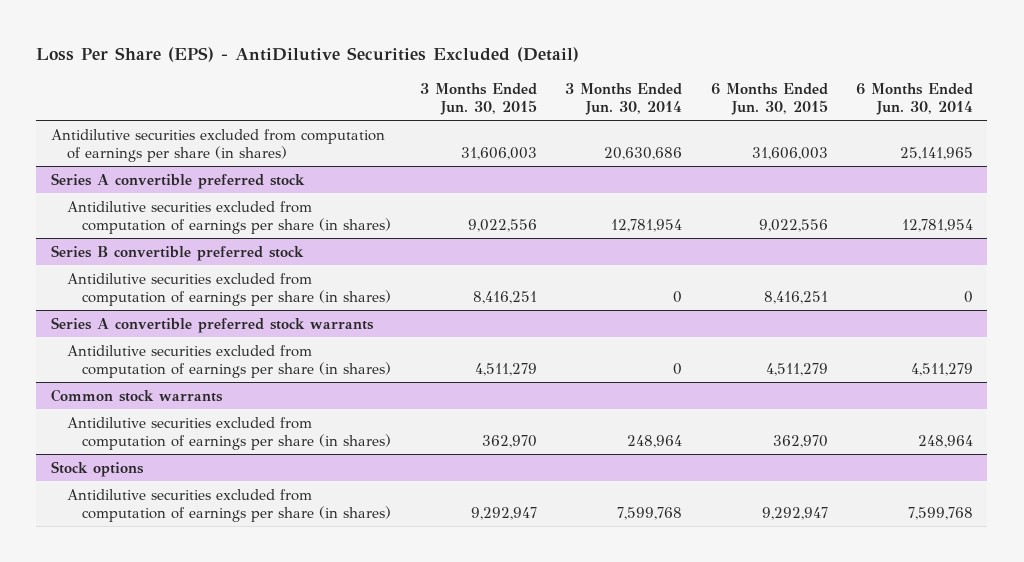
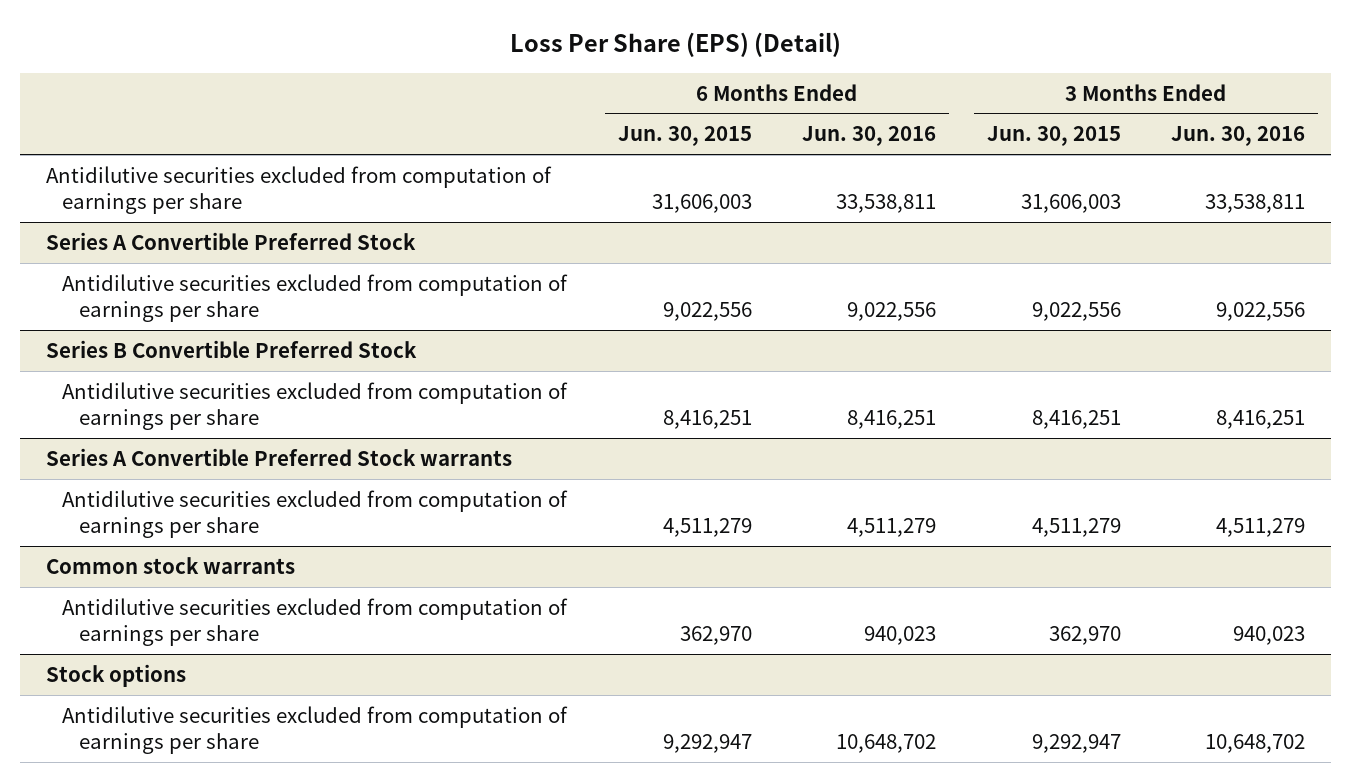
[36,47,580,63] Loss Per Share (EPS) - AntiDilutive Securities Excluded (Detail) -> [509,32,841,58] Loss Per Share (EPS) (Detail)
[565,83,683,116] 3 Months Ended Jun. 30, 2014 -> none
[856,83,974,116] 6 Months Ended Jun. 30, 2014 -> none
none -> [802,126,937,147] Jun. 30, 2016
none -> [1171,126,1306,147] Jun. 30, 2016
[50,128,385,162] Antidilutive securities excluded from computation of earnings per share (in shares) -> [45,165,552,215] Antidilutive securities excluded from computation of earnings per share
[50,172,305,189] Series A convertible preferred stock -> [45,231,416,250] Series A Convertible Preferred Stock
[66,200,392,234] Antidilutive securities excluded from computation of earnings per share (in shares) -> [62,273,569,323] Antidilutive securities excluded from computation of earnings per share
[50,244,304,261] Series B convertible preferred stock -> [45,339,417,358] Series B Convertible Preferred Stock
[66,272,392,306] Antidilutive securities excluded from computation of earnings per share (in shares) -> [62,381,569,431] Antidilutive securities excluded from computation of earnings per share
[50,316,374,333] Series A convertible preferred stock warrants -> [45,447,512,466] Series A Convertible Preferred Stock warrants
[66,344,392,378] Antidilutive securities excluded from computation of earnings per share (in shares) -> [62,489,569,539] Antidilutive securities excluded from computation of earnings per share
[66,416,392,450] Antidilutive securities excluded from computation of earnings per share (in shares) -> [62,597,569,647] Antidilutive securities excluded from computation of earnings per share
[66,488,392,522] Antidilutive securities excluded from computation of earnings per share (in shares) -> [62,705,569,755] Antidilutive securities excluded from computation of earnings per share

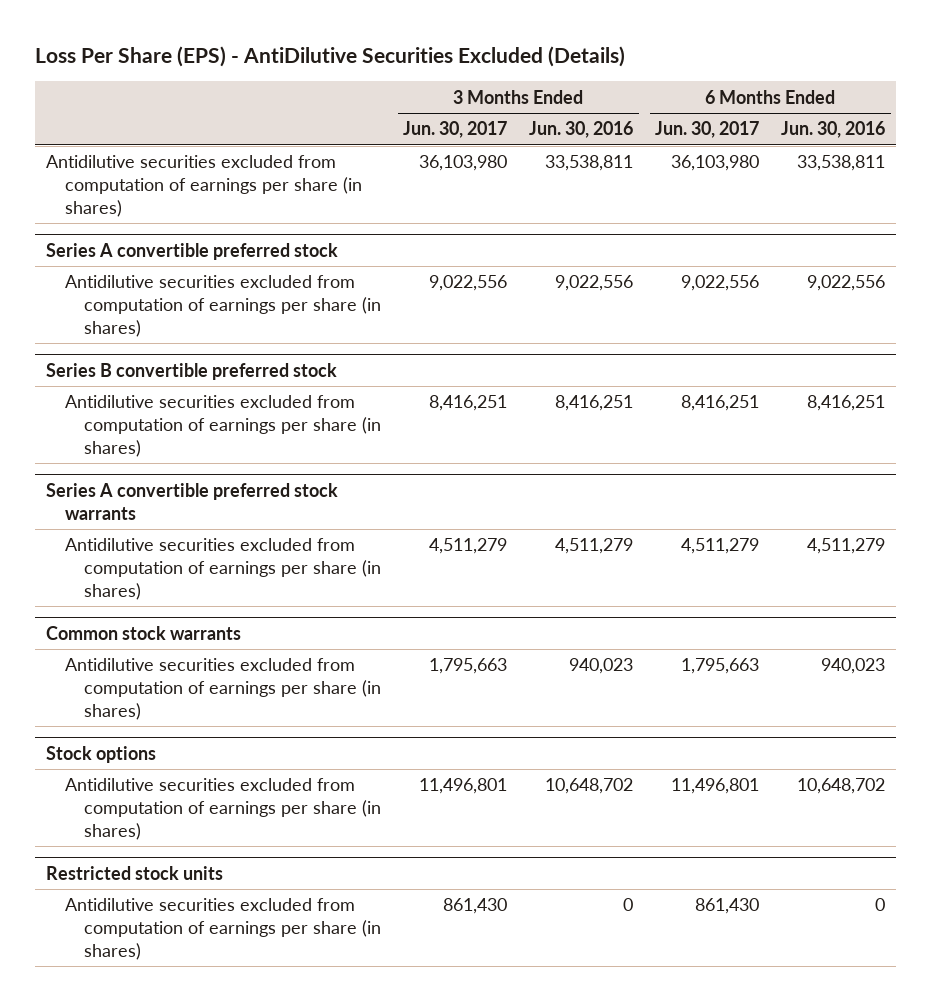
[509,32,841,58] Loss Per Share (EPS) (Detail) -> [34,46,625,68] Loss Per Share (EPS) - AntiDilutive Securities Excluded (Details)
[617,126,752,147] Jun. 30, 2015 -> none
[986,126,1121,147] Jun. 30, 2015 -> none
none -> [403,121,508,139] Jun. 30, 2017
none -> [655,121,760,139] Jun. 30, 2017
[45,165,552,215] Antidilutive securities excluded from computation of earnings per share -> [45,155,362,217] Antidilutive securities excluded from computation of earnings per share (in shares)
[45,231,416,250] Series A Convertible Preferred Stock -> [45,242,338,260] Series A convertible preferred stock
[62,273,569,323] Antidilutive securities excluded from computation of earnings per share -> [64,275,382,337] Antidilutive securities excluded from computation of earnings per share (in shares)
[45,339,417,358] Series B Convertible Preferred Stock -> [45,362,337,380] Series B convertible preferred stock
[62,381,569,431] Antidilutive securities excluded from computation of earnings per share -> [64,395,382,457] Antidilutive securities excluded from computation of earnings per share (in shares)
[45,447,512,466] Series A Convertible Preferred Stock warrants -> [45,482,338,520] Series A convertible preferred stock warrants
[62,489,569,539] Antidilutive securities excluded from computation of earnings per share -> [64,538,382,600] Antidilutive securities excluded from computation of earnings per share (in shares)
[62,597,569,647] Antidilutive securities excluded from computation of earnings per share -> [64,658,382,720] Antidilutive securities excluded from computation of earnings per share (in shares)
[62,705,569,755] Antidilutive securities excluded from computation of earnings per share -> [64,778,382,840] Antidilutive securities excluded from computation of earnings per share (in shares)
none -> [45,865,223,880] Restricted stock units
none -> [64,898,382,960] Antidilutive securities excluded from computation of earnings per share (in shares)

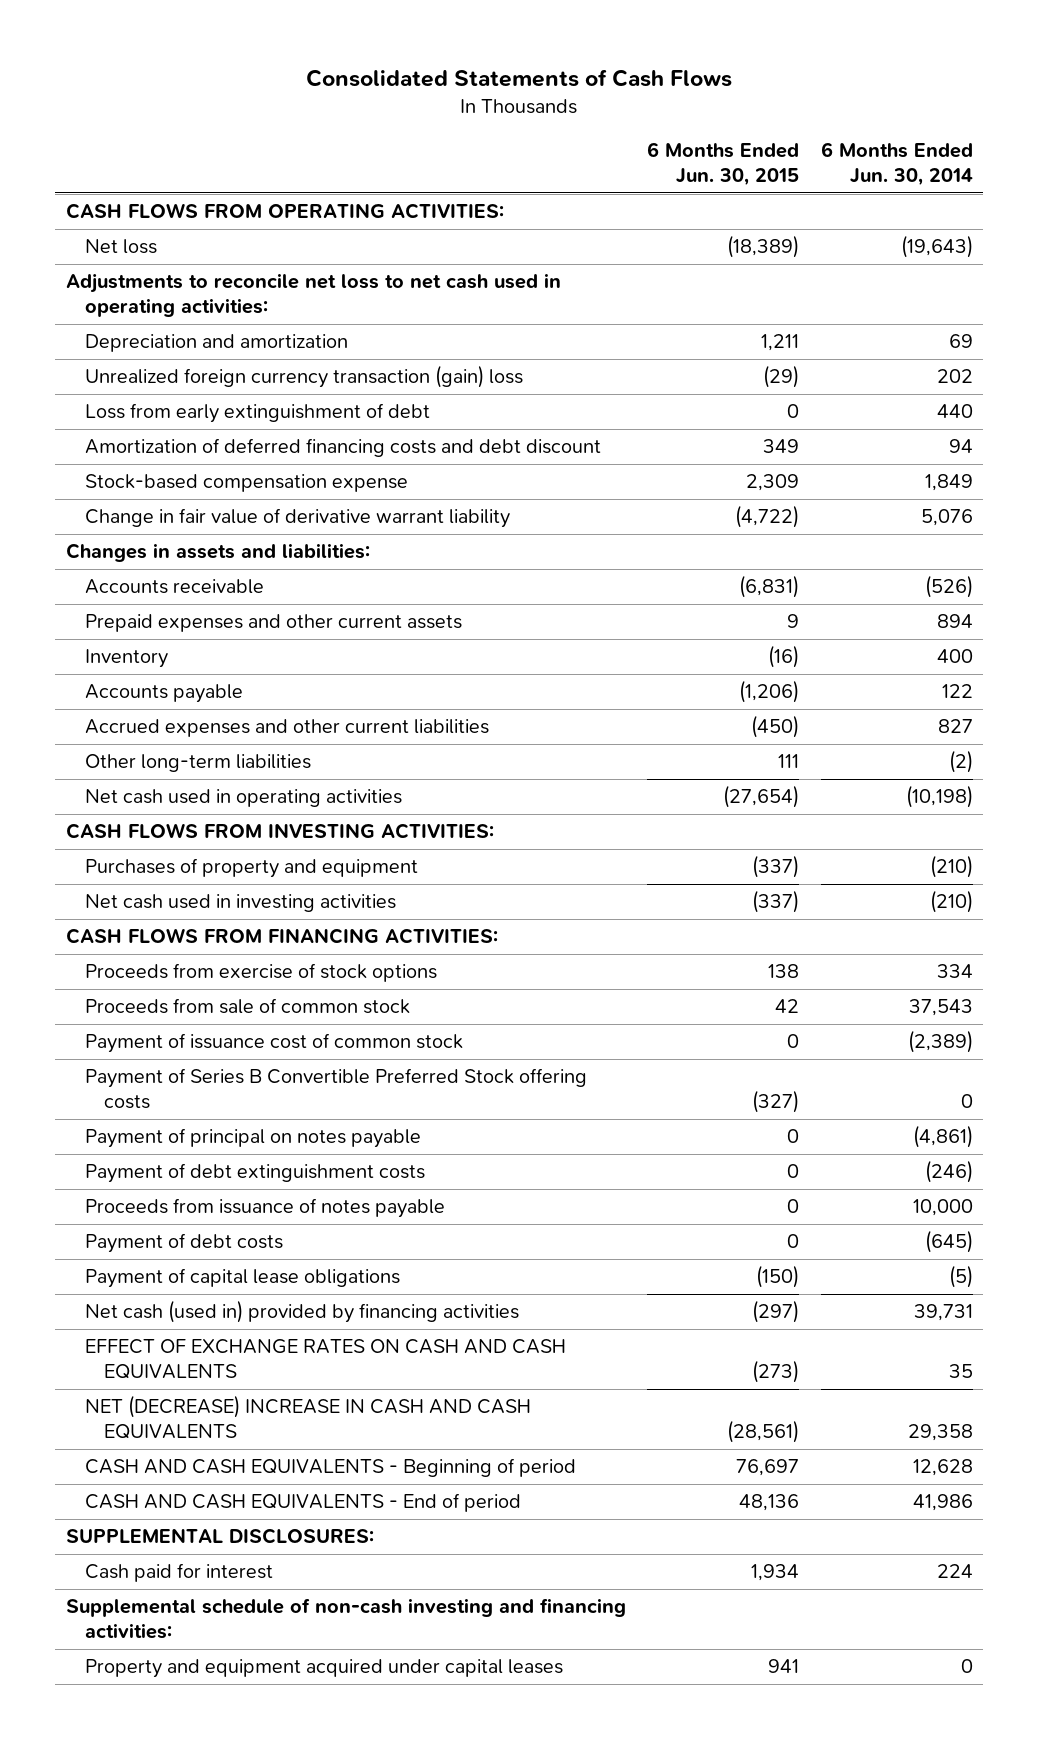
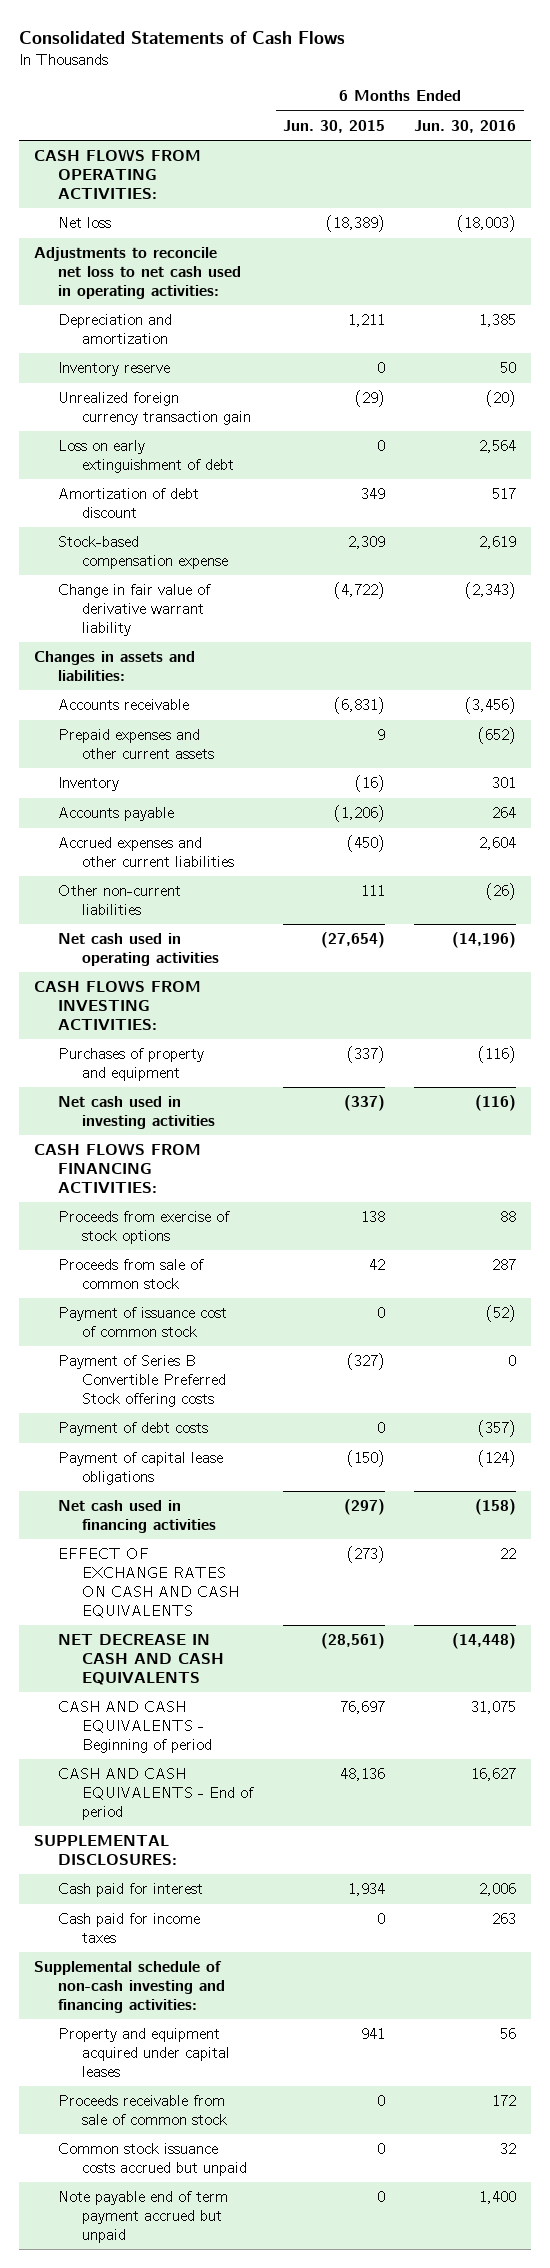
[820,141,973,186] 6 Months Ended Jun. 30, 2014 -> none
none -> [414,119,517,133] Jun. 30, 2016
none -> [58,362,171,377] Inventory reserve
[84,365,523,389] Unrealized foreign currency transaction (gain) loss -> [58,392,252,426] Unrealized foreign currency transaction gain
[84,403,430,424] Loss from early extinguishment of debt -> [58,440,235,474] Loss on early extinguishment of debt
[84,438,601,458] Amortization of deferred financing costs and debt discount -> [58,488,200,519] Amortization of debt discount
[84,754,311,773] Other long-term liabilities -> [58,885,182,916] Other non-current liabilities
[84,1128,421,1149] Payment of principal on notes payable -> none
[84,1163,425,1184] Payment of debt extinguishment costs -> none
[84,1198,445,1219] Proceeds from issuance of notes payable -> none
[84,1300,519,1324] Net cash (used in) provided by financing activities -> [58,1500,217,1534] Net cash used in financing activities
[84,1395,531,1440] NET (DECREASE) INCREASE IN CASH AND CASH EQUIVALENTS -> [58,1634,225,1685] NET DECREASE IN CASH AND CASH EQUIVALENTS
none -> [58,1913,201,1944] Cash paid for income taxes
none -> [58,2095,228,2126] Proceeds receivable from sale of common stock
none -> [58,2143,248,2177] Common stock issuance costs accrued but unpaid
none -> [58,2191,229,2243] Note payable end of term payment accrued but unpaid

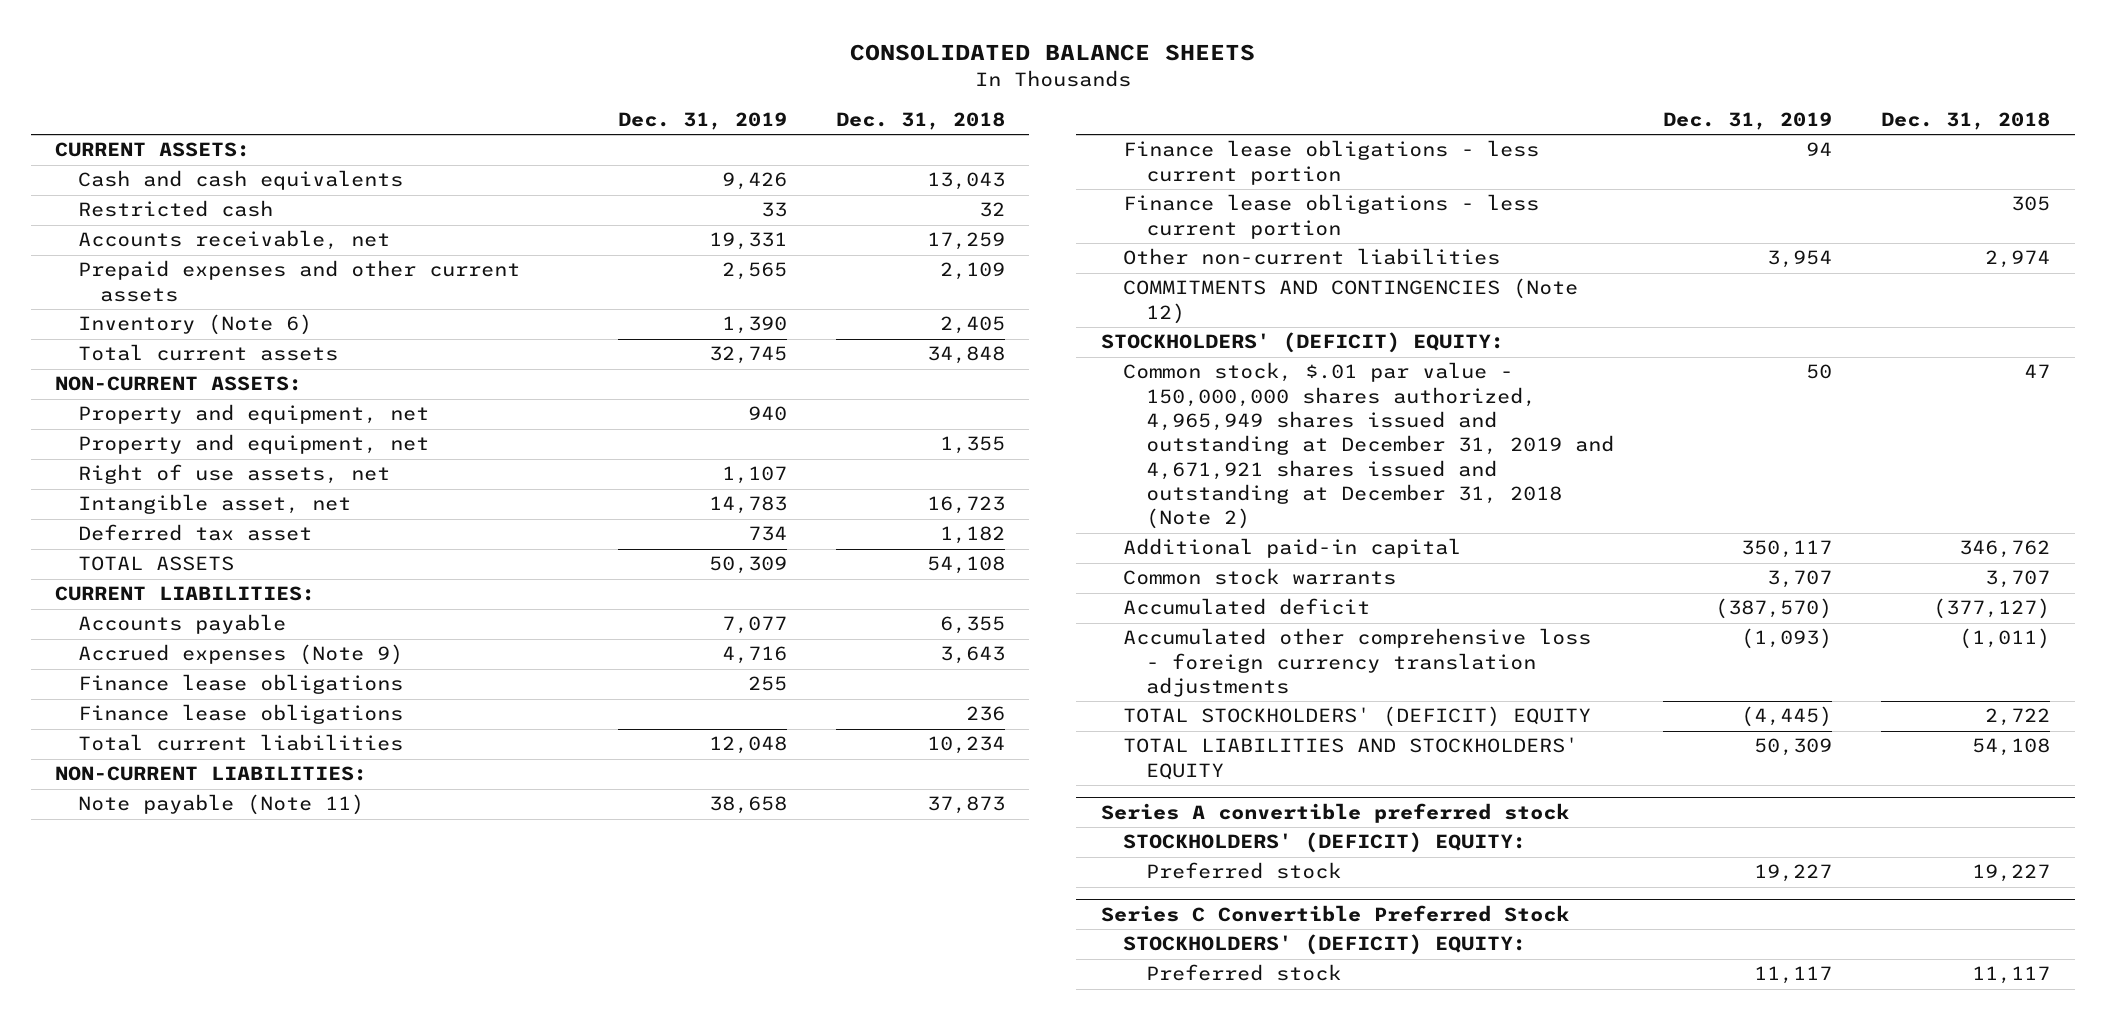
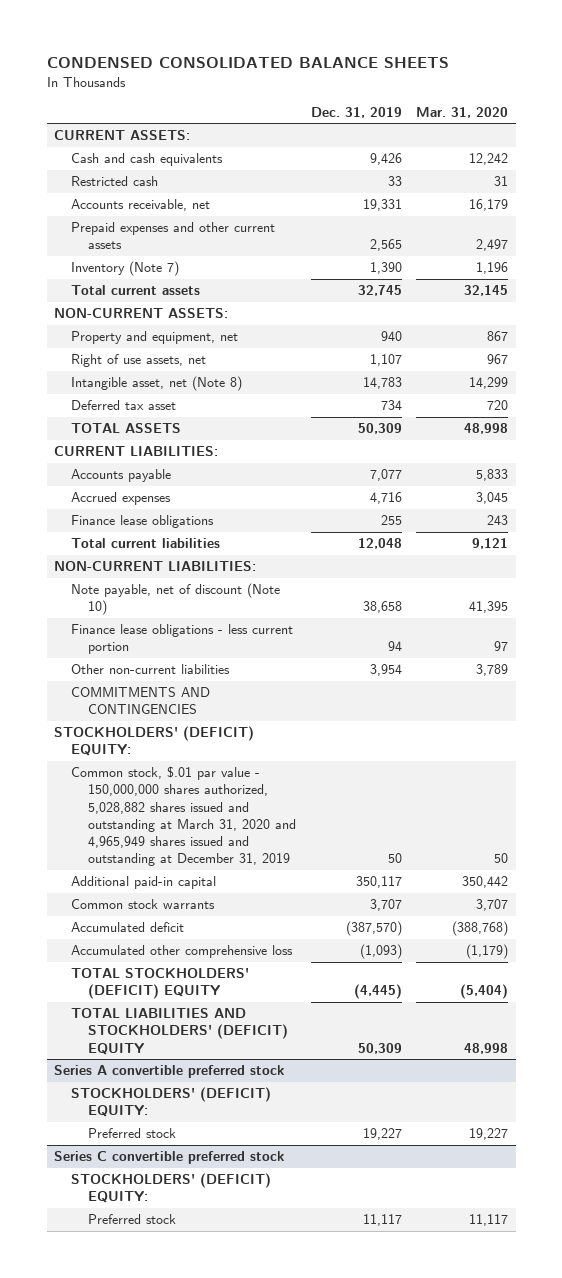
[849,44,1255,62] CONSOLIDATED BALANCE SHEETS -> [46,57,449,69] CONDENSED CONSOLIDATED BALANCE SHEETS
[835,112,1005,131] Dec. 31, 2018 -> none
none -> [416,106,509,118] Mar. 31, 2020
[77,314,312,336] Inventory (Note 6) -> [70,261,179,277] Inventory (Note 7)
[77,434,429,455] Property and equipment, net -> none
[77,494,351,515] Intangible asset, net -> [70,376,242,392] Intangible asset, net (Note 8)
[77,644,403,666] Accrued expenses (Note 9) -> [70,492,171,506] Accrued expenses
[77,704,403,725] Finance lease obligations -> none
[77,794,364,816] Note payable (Note 11) -> [70,583,280,616] Note payable, net of discount (Note 10)
[1123,194,1540,239] Finance lease obligations - less current portion -> none
[1123,278,1579,324] COMMITMENTS AND CONTINGENCIES (Note 12) -> [70,687,210,715] COMMITMENTS AND CONTINGENCIES
[1123,362,1614,530] Common stock, $.01 par value - 150,000,000 shares authorized, 4,965,949 shares issued and outstanding at December 31, 2019 and 4,671,921 shares issued and outstanding at December 31, 2018 (Note 2) -> [70,766,296,867] Common stock, $.01 par value - 150,000,000 shares authorized, 5,028,882 shares issued and outstanding at March 31, 2020 and 4,965,949 shares issued and outstanding at December 31, 2019
[1123,628,1592,698] Accumulated other comprehensive loss - foreign currency translation adjustments -> [70,945,293,959] Accumulated other comprehensive loss
[1123,737,1579,780] TOTAL LIABILITIES AND STOCKHOLDERS' EQUITY -> [70,1008,288,1055] TOTAL LIABILITIES AND STOCKHOLDERS' (DEFICIT) EQUITY
[1101,904,1570,922] Series C Convertible Preferred Stock -> [54,1151,285,1165] Series C convertible preferred stock

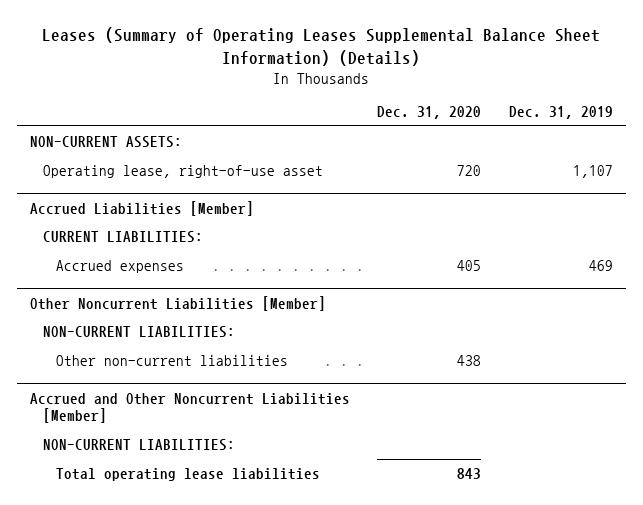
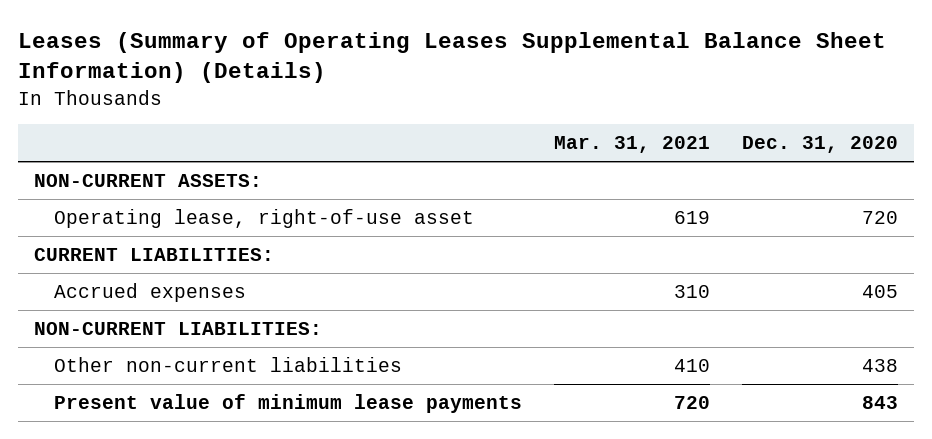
[508,106,613,120] Dec. 31, 2019 -> none
none -> [554,136,711,154] Mar. 31, 2021
[30,200,255,216] Accrued Liabilities [Member] -> none
[30,295,327,311] Other Noncurrent Liabilities [Member] -> none
[30,392,351,424] Accrued and Other Noncurrent Liabilities [Member] -> none
[42,439,235,452] NON-CURRENT LIABILITIES: -> none
[55,468,320,482] Total operating lease liabilities -> [54,393,523,413] Present value of minimum lease payments

